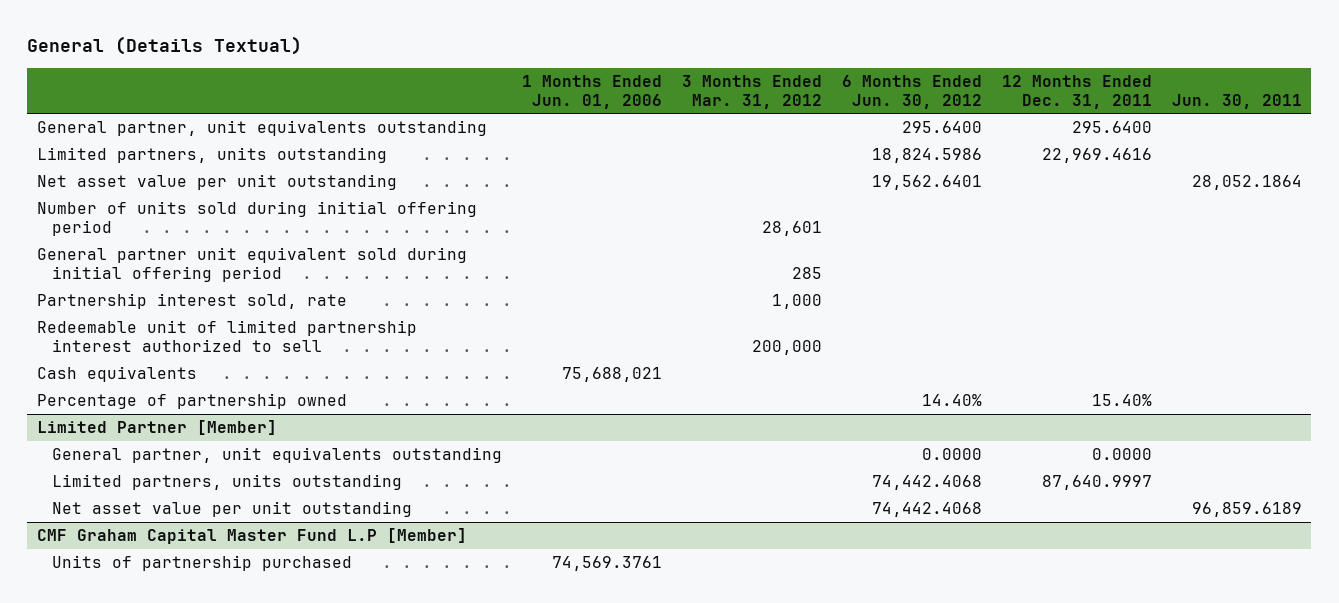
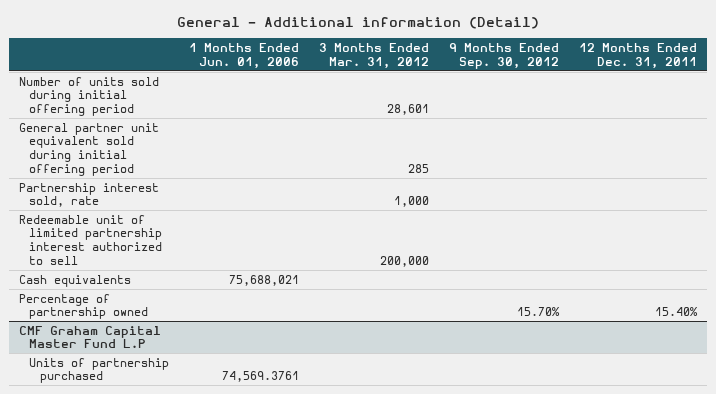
[27,35,303,55] General (Details Textual) -> [176,16,539,29] General - Additional information (Detail)
[841,75,982,109] 6 Months Ended Jun. 30, 2012 -> none
[1171,93,1302,109] Jun. 30, 2011 -> none
none -> [449,42,560,69] 9 Months Ended Sep. 30, 2012
[37,120,488,137] General partner, unit equivalents outstanding -> none
[37,147,388,164] Limited partners, units outstanding -> none
[37,174,398,191] Net asset value per unit outstanding -> none
[37,420,278,436] Limited Partner [Member] -> none
[52,447,503,464] General partner, unit equivalents outstanding -> none
[52,474,403,491] Limited partners, units outstanding -> none
[52,501,413,518] Net asset value per unit outstanding -> none
[37,528,468,545] CMF Graham Capital Master Fund L.P [Member] -> [19,325,162,349] CMF Graham Capital Master Fund L.P

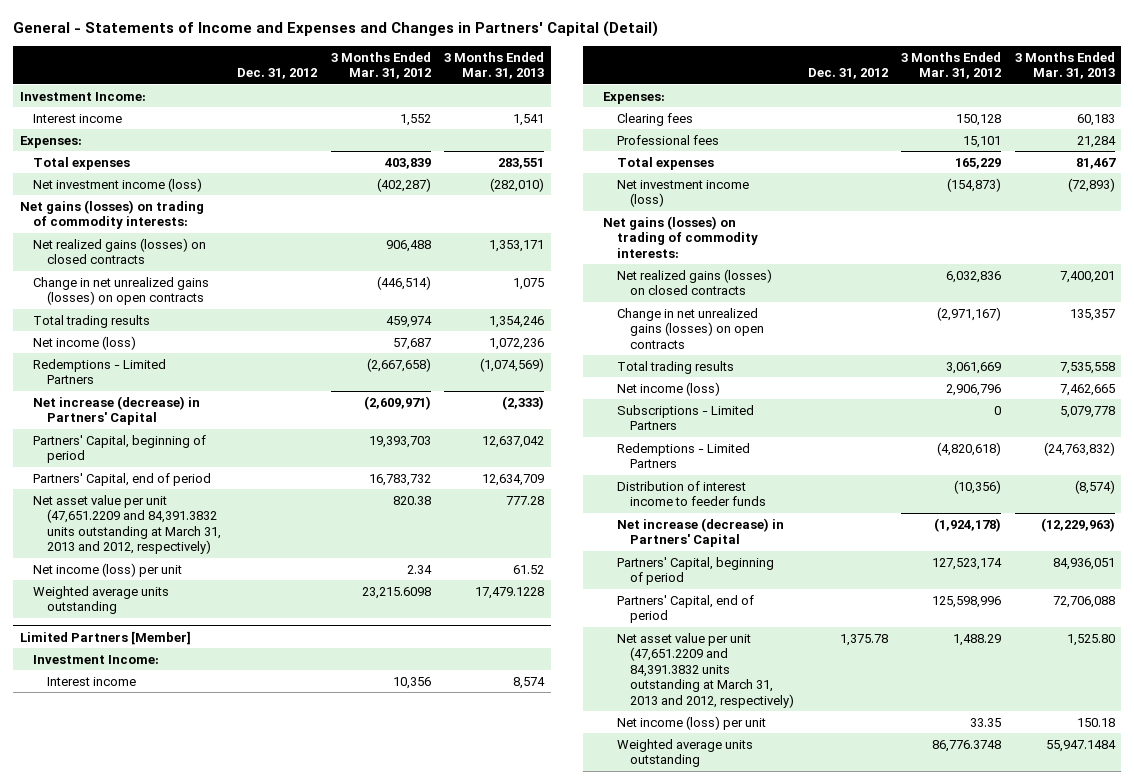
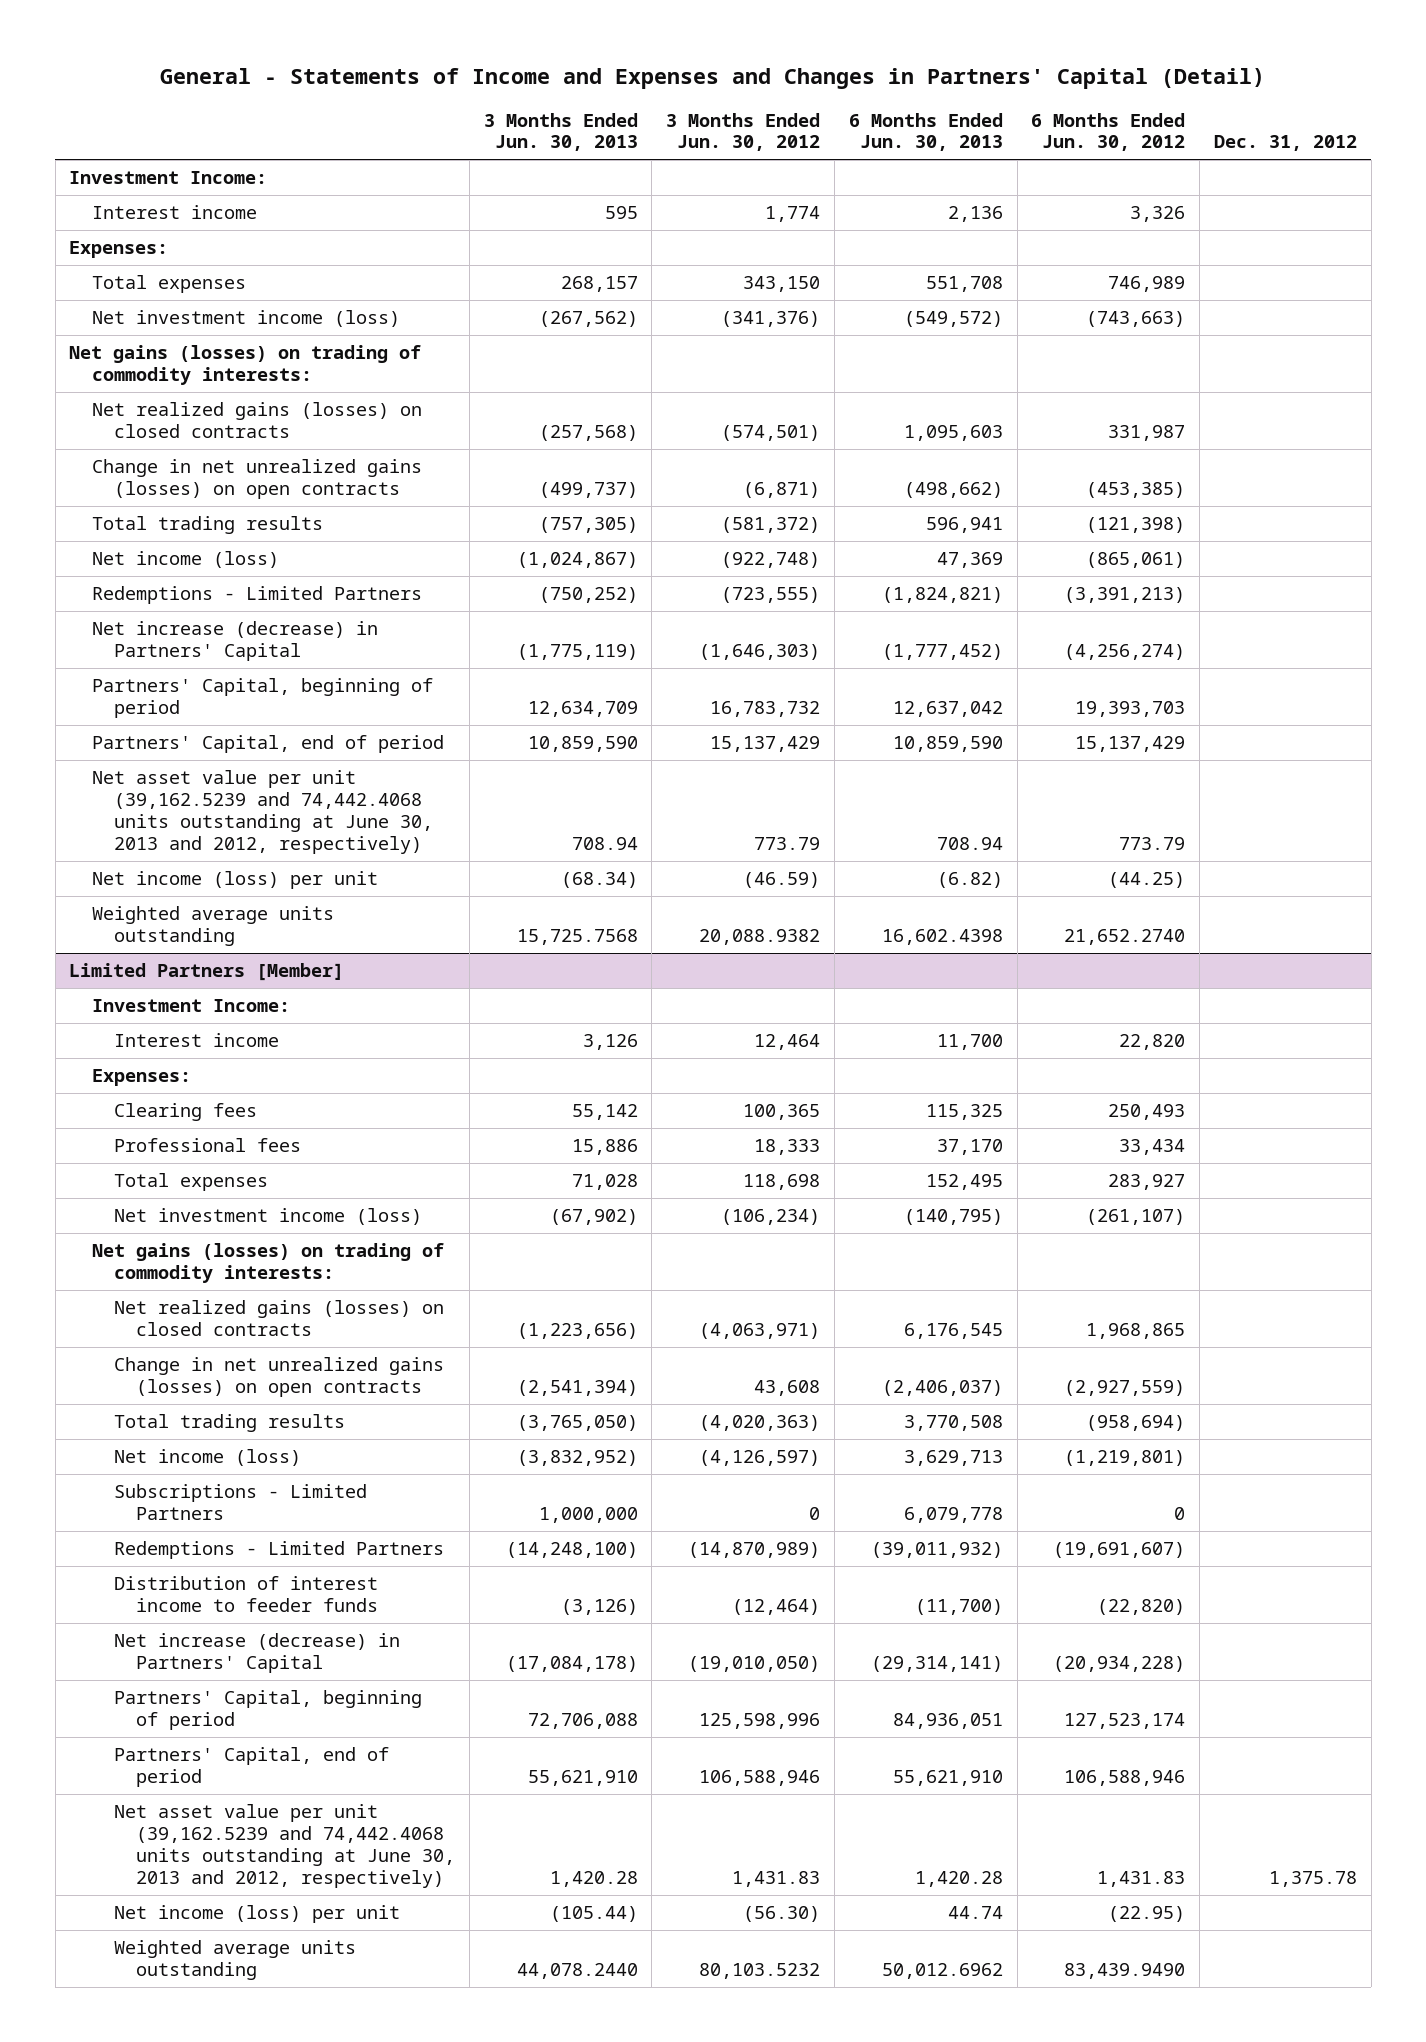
[330,51,431,80] 3 Months Ended Mar. 31, 2012 -> none
[444,51,545,80] 3 Months Ended Mar. 31, 2013 -> none
none -> [483,112,638,152] 3 Months Ended Jun. 30, 2013
none -> [666,112,821,152] 3 Months Ended Jun. 30, 2012
none -> [848,112,1003,152] 6 Months Ended Jun. 30, 2013
none -> [1031,112,1186,152] 6 Months Ended Jun. 30, 2012
[33,494,221,555] Net asset value per unit (47,651.2209 and 84,391.3832 units outstanding at March 31, 2013 and 2012, respectively) -> [91,770,433,854] Net asset value per unit (39,162.5239 and 74,442.4068 units outstanding at June 30, 2013 and 2012, respectively)
[616,632,795,708] Net asset value per unit (47,651.2209 and 84,391.3832 units outstanding at March 31, 2013 and 2012, respectively) -> [113,1804,455,1888] Net asset value per unit (39,162.5239 and 74,442.4068 units outstanding at June 30, 2013 and 2012, respectively)

